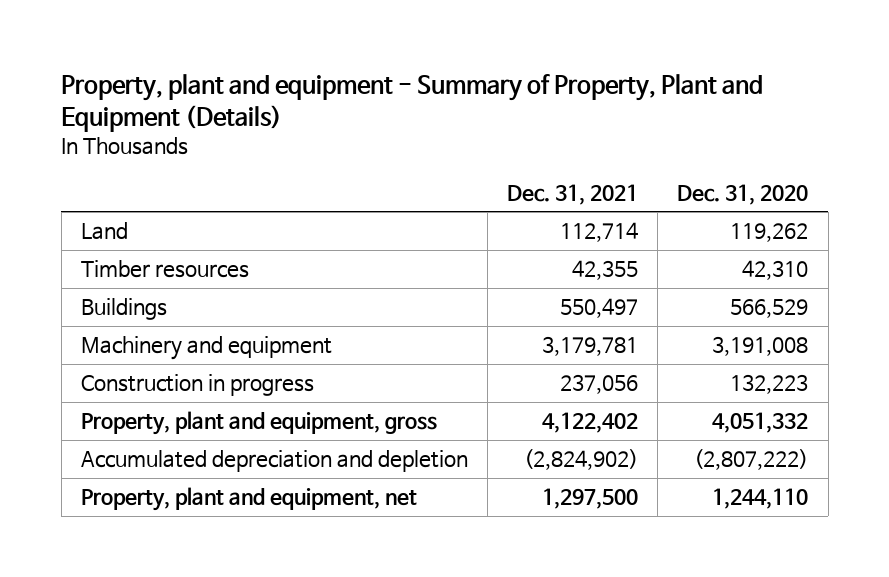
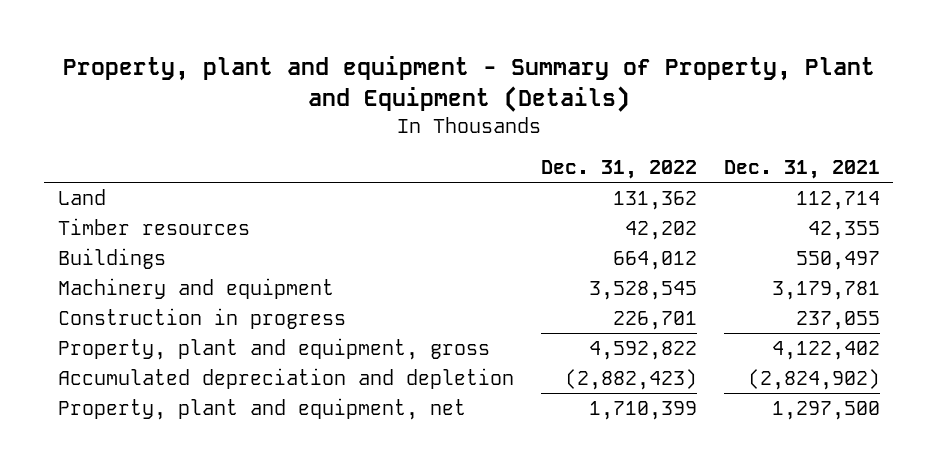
[677,183,809,205] Dec. 31, 2020 -> none
none -> [540,160,697,180] Dec. 31, 2022
[560,374,639,395] 237,056 -> [795,310,880,330] 237,055

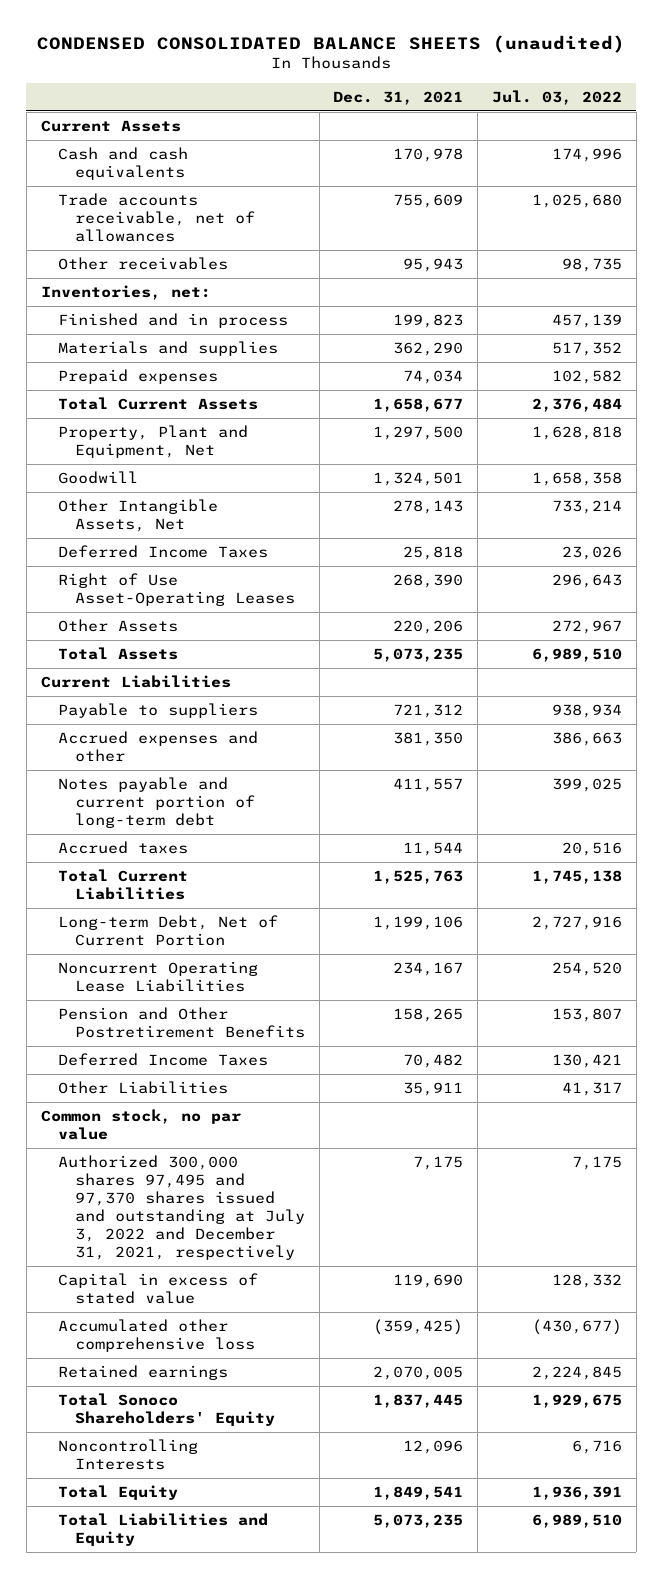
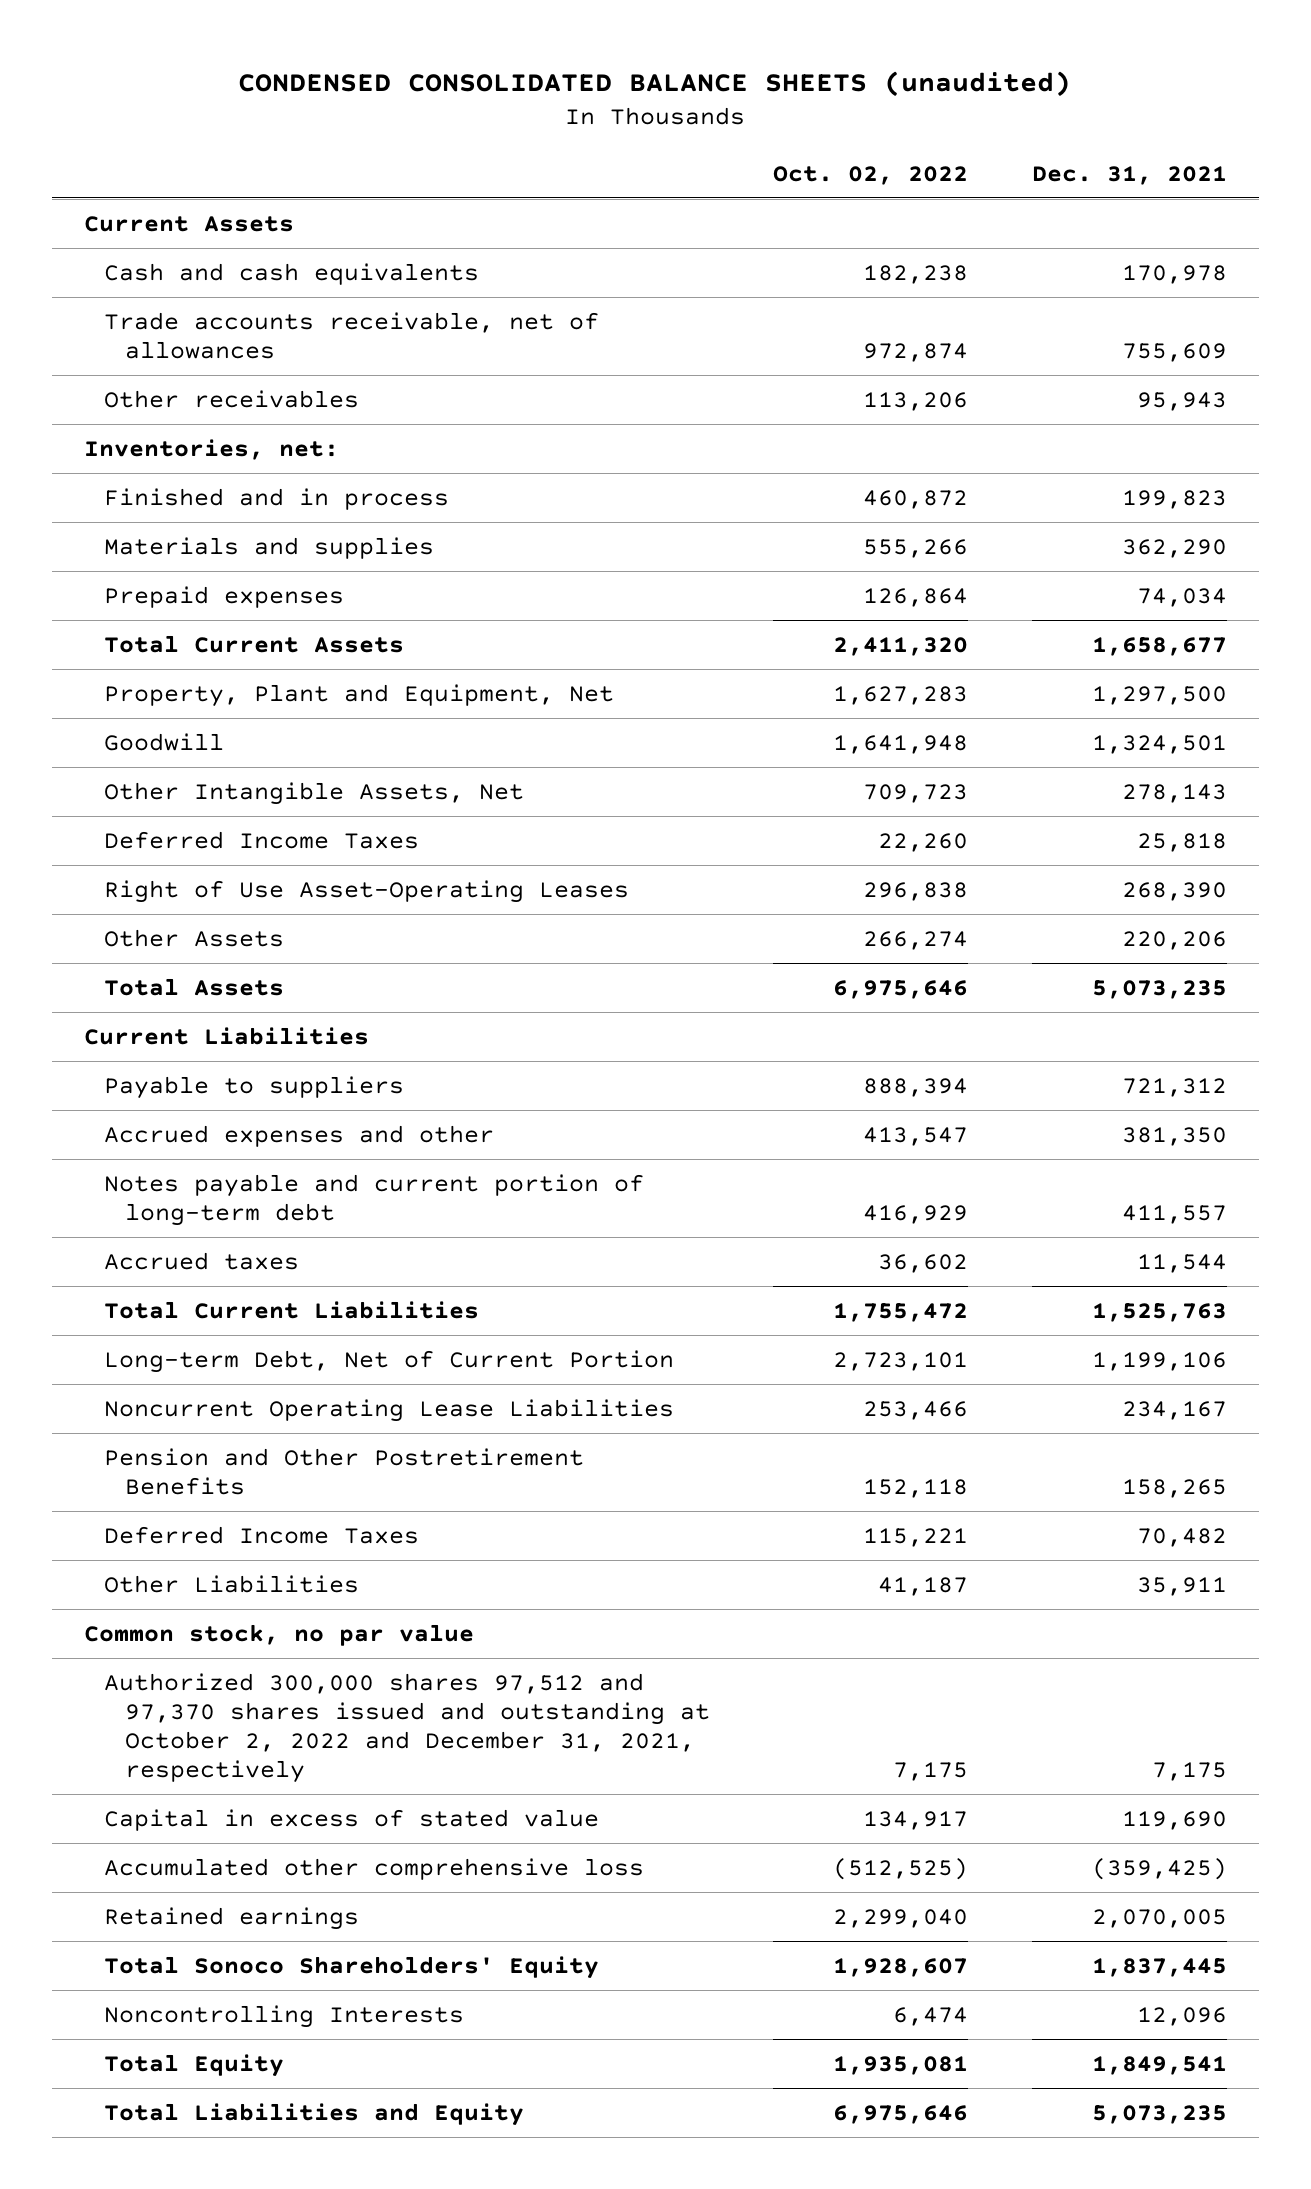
[492,89,623,105] Jul. 03, 2022 -> none
none -> [773,165,969,185] Oct. 02, 2022
[57,1155,305,1261] Authorized 300,000 shares 97,495 and 97,370 shares issued and outstanding at July 3, 2022 and December 31, 2021, respectively -> [104,1672,710,1784] Authorized 300,000 shares 97,512 and 97,370 shares issued and outstanding at October 2, 2022 and December 31, 2021, respectively

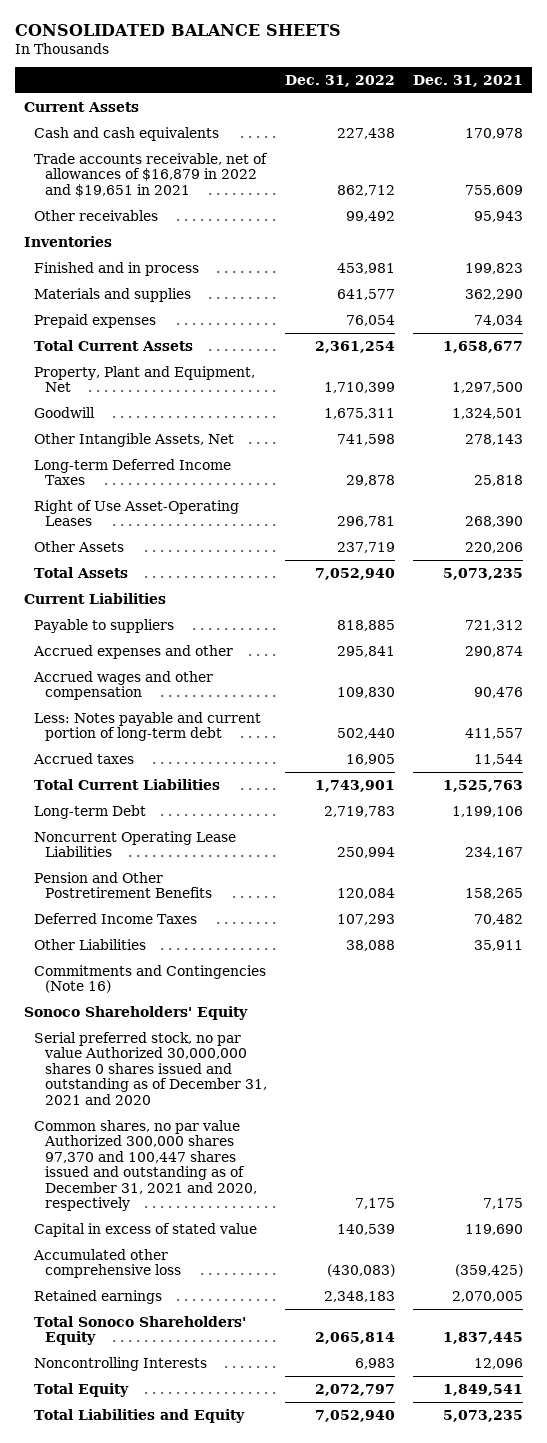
[238,70,1072,97] CONDENSED CONSOLIDATED BALANCE SHEETS (unaudited) -> [14,23,341,36] CONSOLIDATED BALANCE SHEETS
[773,165,969,185] Oct. 02, 2022 -> none
none -> [285,74,396,87] Dec. 31, 2022
[104,311,600,359] Trade accounts receivable, net of allowances -> [34,152,269,197] Trade accounts receivable, net of allowances of $16,879 in 2022 and $19,651 in 2021
[83,438,339,460] Inventories, net: -> [24,235,113,247] Inventories
[104,830,420,849] Deferred Income Taxes -> [34,458,232,486] Long-term Deferred Income Taxes
[1122,1126,1228,1146] 381,350 -> [465,645,524,657] 290,874
none -> [33,670,214,701] Accrued wages and other compensation
[104,1173,645,1226] Notes payable and current portion of long-term debt -> [34,711,262,742] Less: Notes payable and current portion of long-term debt
[104,1349,675,1373] Long-term Debt, Net of Current Portion -> [34,804,147,819] Long-term Debt
[83,1623,474,1646] Common stock, no par value -> none
none -> [34,964,267,994] Commitments and Contingencies (Note 16)
none -> [24,1005,249,1020] Sonoco Shareholders' Equity
none -> [34,1031,267,1105] Serial preferred stock, no par value Authorized 30,000,000 shares 0 shares issued and outstanding as of December 31, 2021 and 2020
[104,1672,710,1784] Authorized 300,000 shares 97,512 and 97,370 shares issued and outstanding at October 2, 2022 and December 31, 2021, respectively -> [34,1119,257,1212] Common shares, no par value Authorized 300,000 shares 97,370 and 100,447 shares issued and outstanding as of December 31, 2021 and 2020, respectively

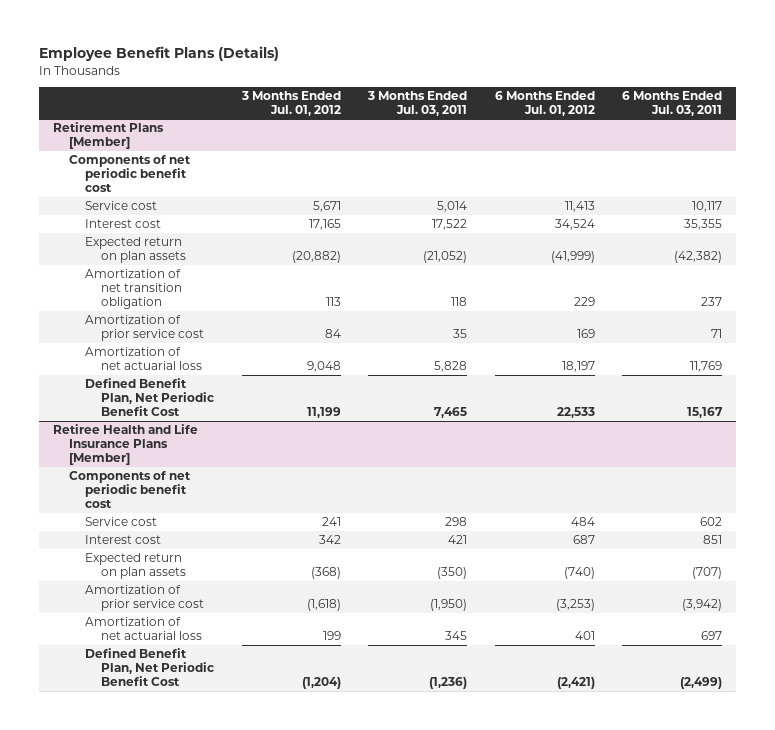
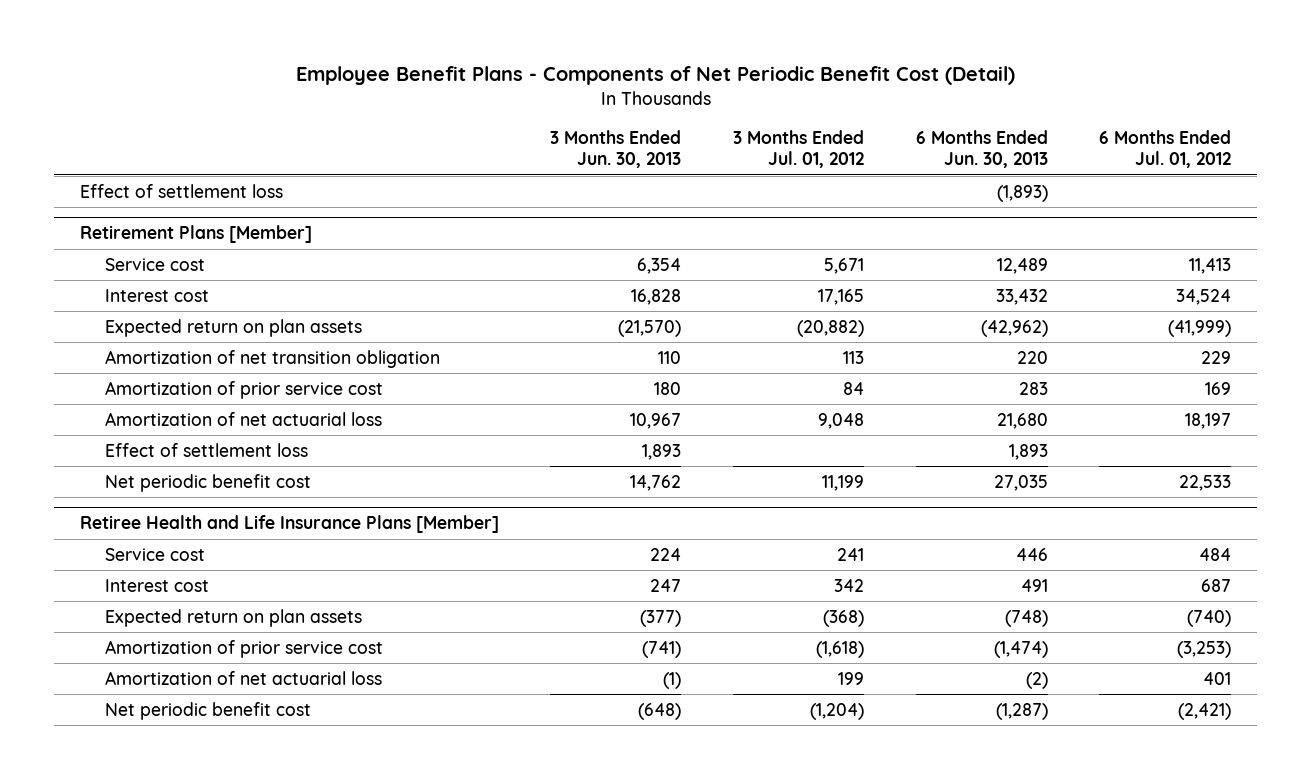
[39,46,280,62] Employee Benefit Plans (Details) -> [295,66,1015,86] Employee Benefit Plans - Components of Net Periodic Benefit Cost (Detail)
[367,90,468,116] 3 Months Ended Jul. 03, 2011 -> none
[622,90,723,116] 6 Months Ended Jul. 03, 2011 -> none
none -> [550,129,682,169] 3 Months Ended Jun. 30, 2013
none -> [915,129,1048,169] 6 Months Ended Jun. 30, 2013
none -> [79,183,283,198] Effect of settlement loss
[69,155,192,193] Components of net periodic benefit cost -> none
none -> [105,442,309,457] Effect of settlement loss
[85,378,214,417] Defined Benefit Plan, Net Periodic Benefit Cost -> [105,473,312,492] Net periodic benefit cost
[69,471,192,509] Components of net periodic benefit cost -> none
[85,648,214,687] Defined Benefit Plan, Net Periodic Benefit Cost -> [105,701,312,720] Net periodic benefit cost

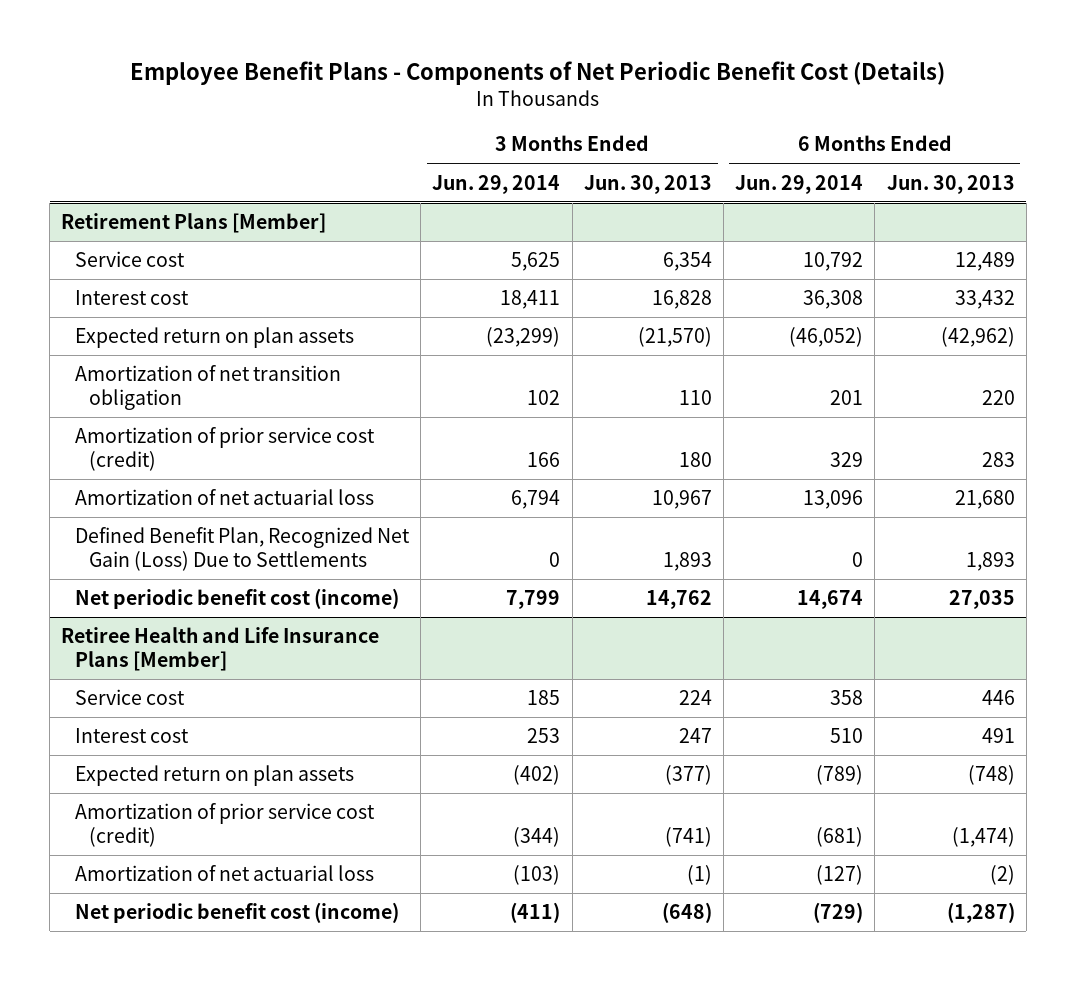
[295,66,1015,86] Employee Benefit Plans - Components of Net Periodic Benefit Cost (Detail) -> [129,60,945,85] Employee Benefit Plans - Components of Net Periodic Benefit Cost (Details)
[733,129,865,169] 3 Months Ended Jul. 01, 2012 -> none
[1099,129,1232,169] 6 Months Ended Jul. 01, 2012 -> none
none -> [432,174,561,194] Jun. 29, 2014
none -> [735,174,864,194] Jun. 29, 2014
[79,183,283,198] Effect of settlement loss -> none
[105,380,384,399] Amortization of prior service cost -> [75,427,376,471] Amortization of prior service cost (credit)
[105,442,309,457] Effect of settlement loss -> [75,527,411,571] Defined Benefit Plan, Recognized Net Gain (Loss) Due to Settlements
[105,473,312,492] Net periodic benefit cost -> [75,588,400,610] Net periodic benefit cost (income)
[105,639,384,658] Amortization of prior service cost -> [75,803,376,847] Amortization of prior service cost (credit)
[105,701,312,720] Net periodic benefit cost -> [75,902,400,924] Net periodic benefit cost (income)

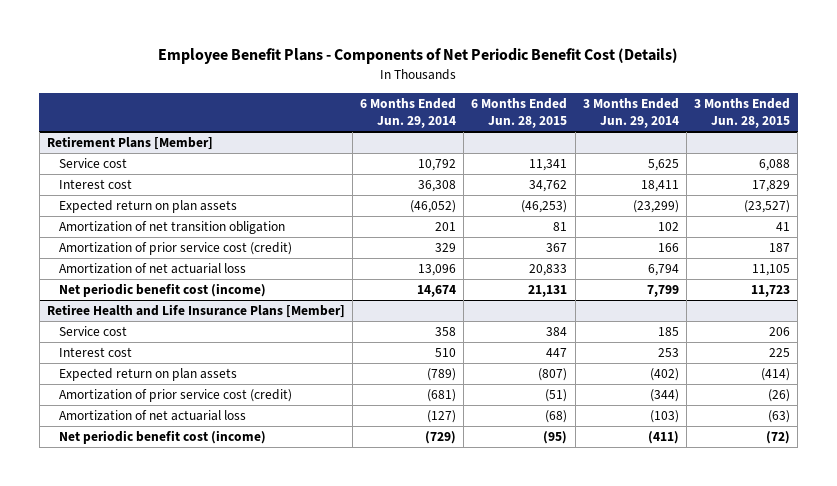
[583,174,712,194] Jun. 30, 2013 -> none
[886,174,1015,194] Jun. 30, 2013 -> none
none -> [471,97,568,129] 6 Months Ended Jun. 28, 2015
none -> [694,97,791,129] 3 Months Ended Jun. 28, 2015
[75,527,411,571] Defined Benefit Plan, Recognized Net Gain (Loss) Due to Settlements -> none

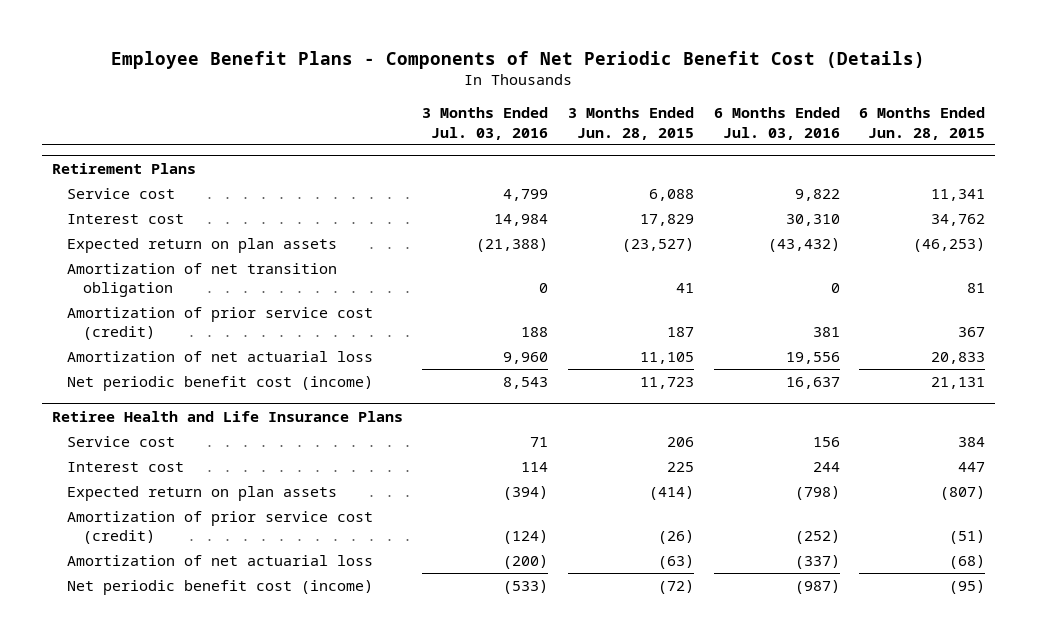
[360,97,457,129] 6 Months Ended Jun. 29, 2014 -> none
[582,97,679,129] 3 Months Ended Jun. 29, 2014 -> none
none -> [422,107,549,140] 3 Months Ended Jul. 03, 2016
none -> [713,107,840,140] 6 Months Ended Jul. 03, 2016
[46,136,213,151] Retirement Plans [Member] -> [51,162,196,174] Retirement Plans
[46,304,345,319] Retiree Health and Life Insurance Plans [Member] -> [51,410,403,422] Retiree Health and Life Insurance Plans

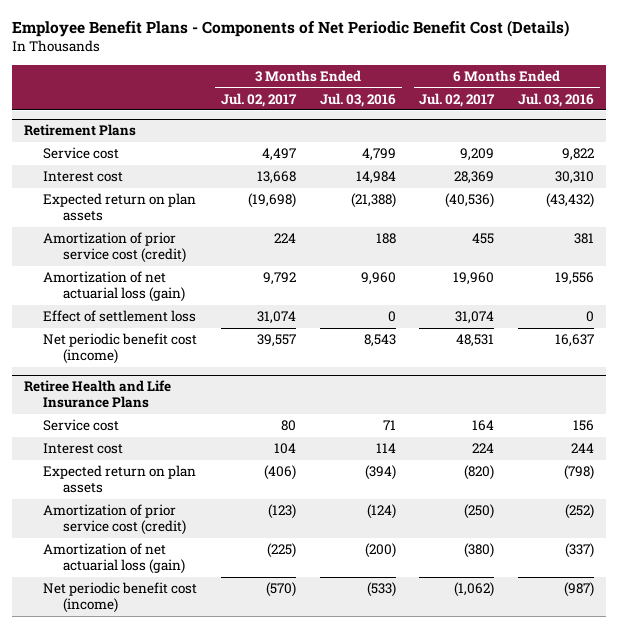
[567,107,694,140] 3 Months Ended Jun. 28, 2015 -> none
[859,107,986,140] 6 Months Ended Jun. 28, 2015 -> none
none -> [221,92,298,107] Jul. 02, 2017
none -> [419,92,496,107] Jul. 02, 2017
[67,262,338,298] Amortization of net transition obligation -> none
[67,350,374,362] Amortization of net actuarial loss -> [43,271,186,303] Amortization of net actuarial loss (gain)
none -> [43,310,197,323] Effect of settlement loss
[67,554,374,566] Amortization of net actuarial loss -> [43,543,186,575] Amortization of net actuarial loss (gain)

